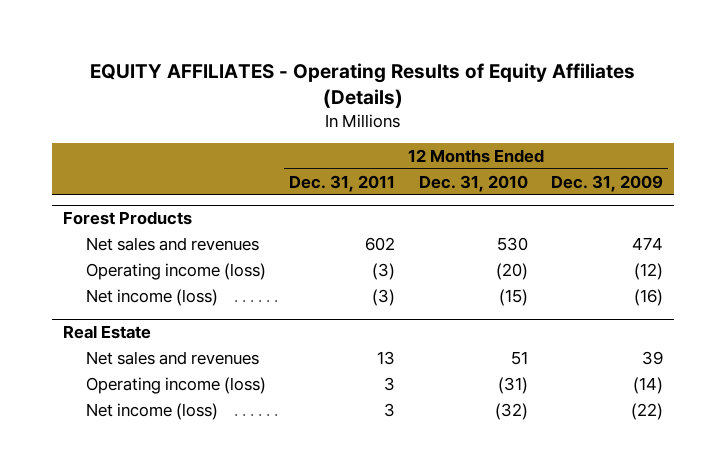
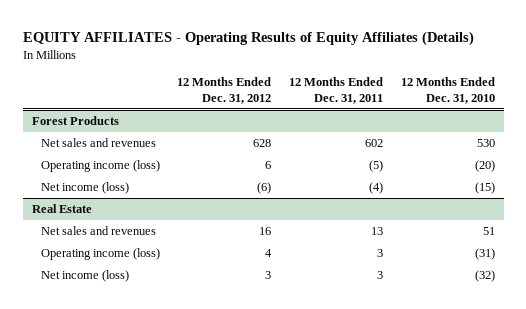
[550,174,663,192] Dec. 31, 2009 -> none
none -> [177,77,272,104] 12 Months Ended Dec. 31, 2012
[372,262,396,280] (3) -> [369,160,384,173] (5)
[372,288,396,306] (3) -> [369,182,384,195] (4)

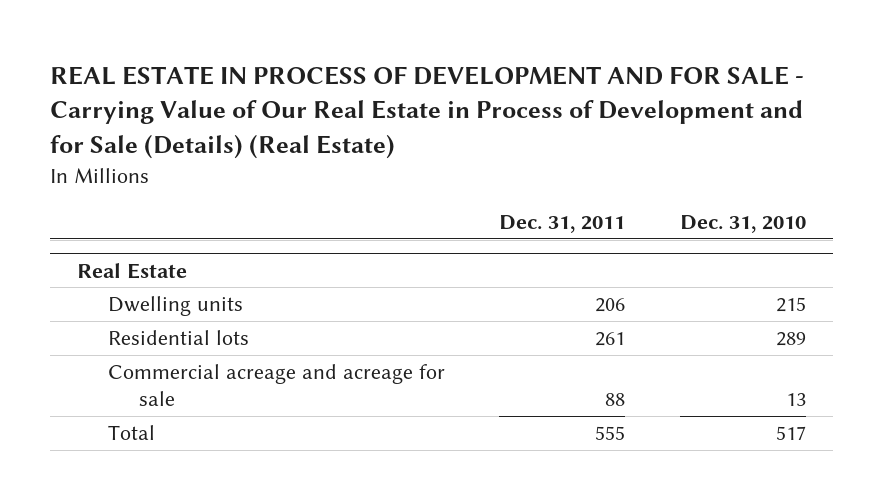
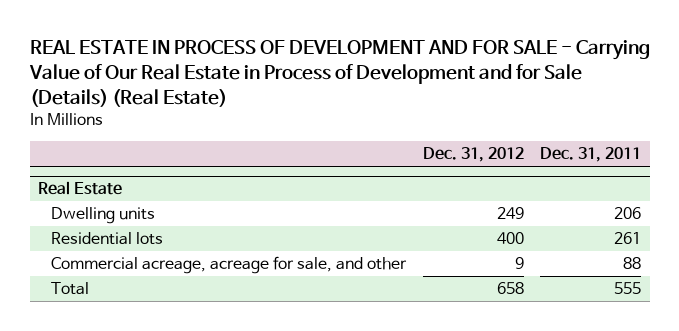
[679,215,806,234] Dec. 31, 2010 -> none
none -> [422,147,524,163] Dec. 31, 2012
[107,364,445,407] Commercial acreage and acreage for sale -> [51,256,408,275] Commercial acreage, acreage for sale, and other

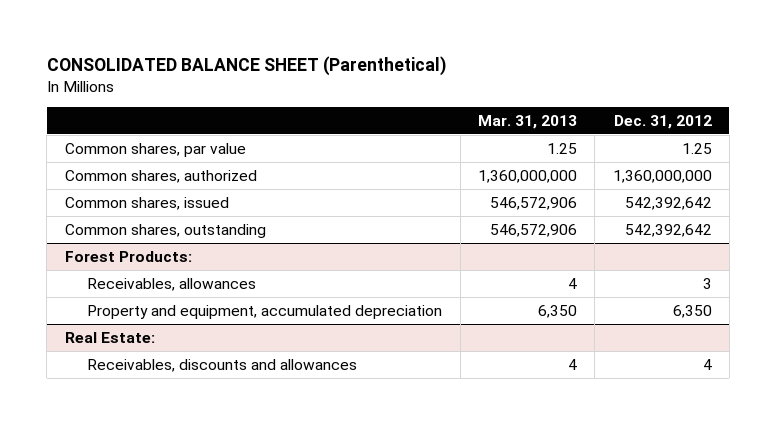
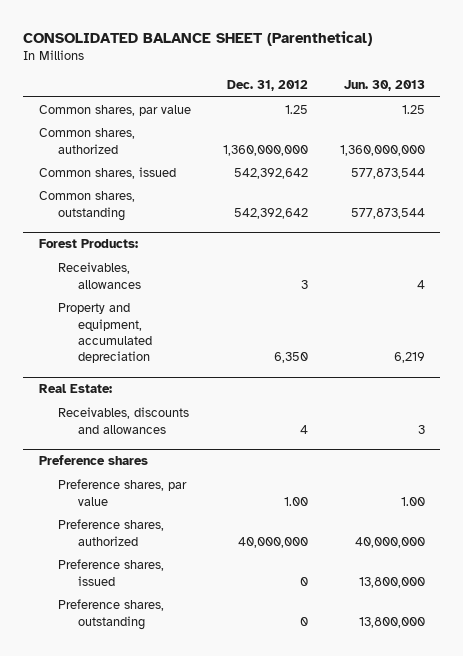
[477,114,577,129] Mar. 31, 2013 -> none
none -> [343,80,425,92] Jun. 30, 2013
none -> [38,455,148,466] Preference shares
none -> [58,479,188,506] Preference shares, par value
none -> [58,519,165,546] Preference shares, authorized
none -> [58,559,165,586] Preference shares, issued
none -> [58,599,165,630] Preference shares, outstanding

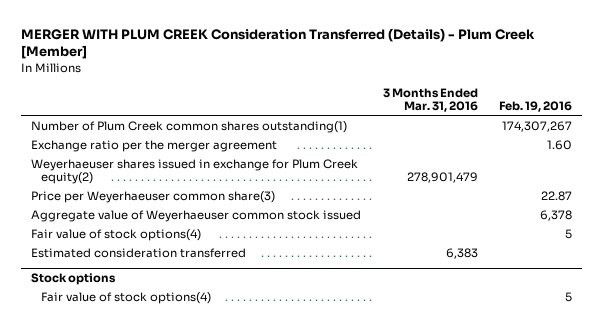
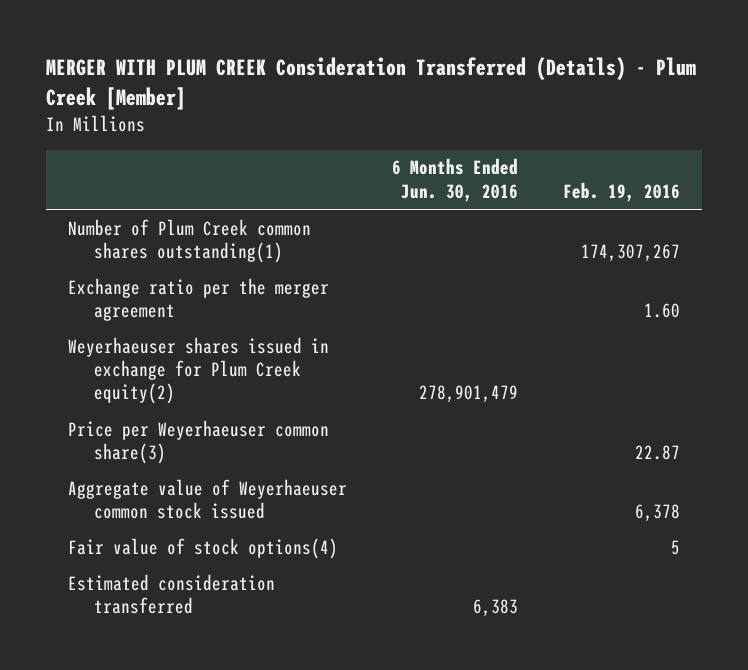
[382,87,478,113] 3 Months Ended Mar. 31, 2016 -> none
none -> [392,158,519,202] 6 Months Ended Jun. 30, 2016
[31,273,117,286] Stock options -> none
[41,291,212,304] Fair value of stock options(4) -> none

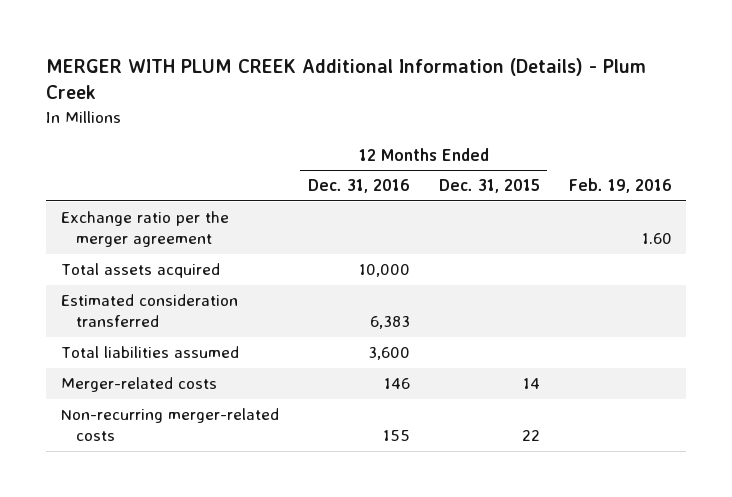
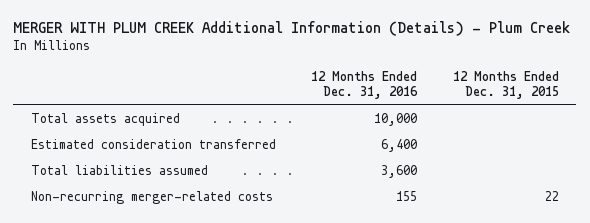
[568,178,672,194] Feb. 19, 2016 -> none
[60,211,229,248] Exchange ratio per the merger agreement -> none
[369,316,410,330] 6,383 -> [381,139,418,153] 6,400
[60,377,217,393] Merger-related costs -> none

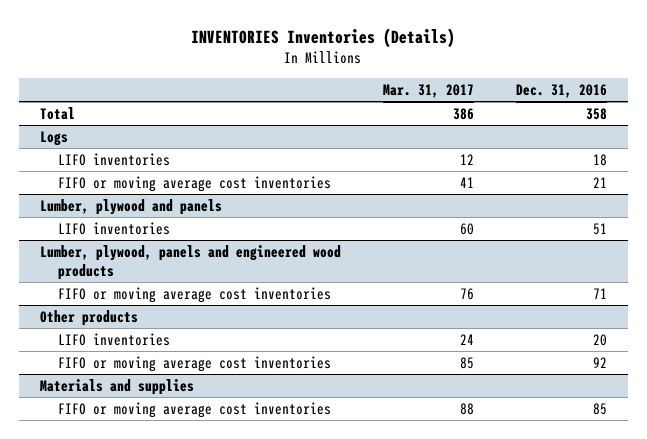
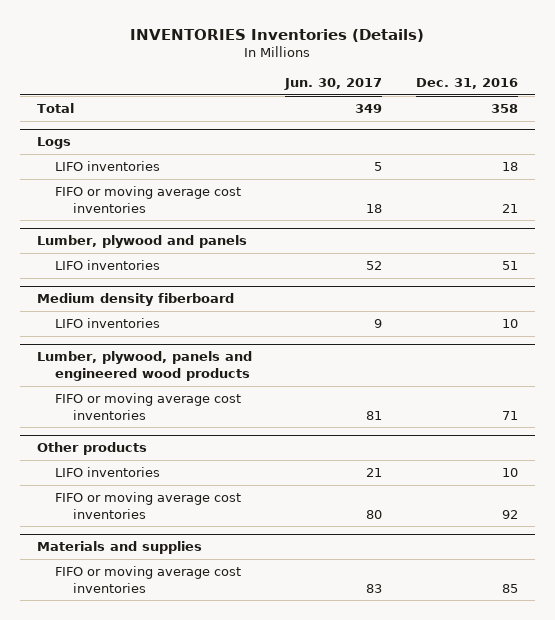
[382,84,474,99] Mar. 31, 2017 -> none
none -> [284,77,383,90] Jun. 30, 2017
none -> [36,293,234,307] Medium density fiberboard
none -> [54,318,160,329] LIFO inventories
[592,333,607,346] 20 -> [502,468,519,478] 10

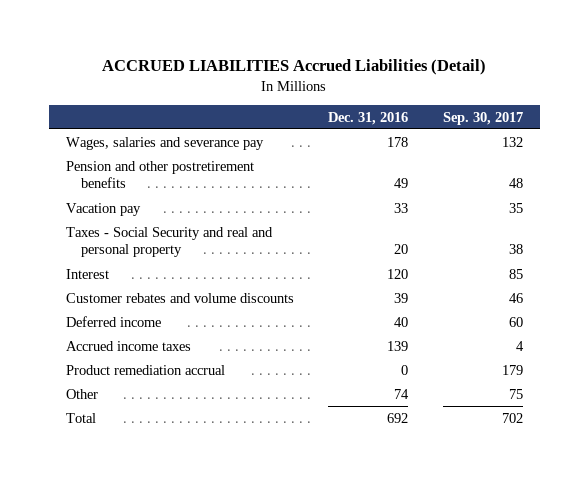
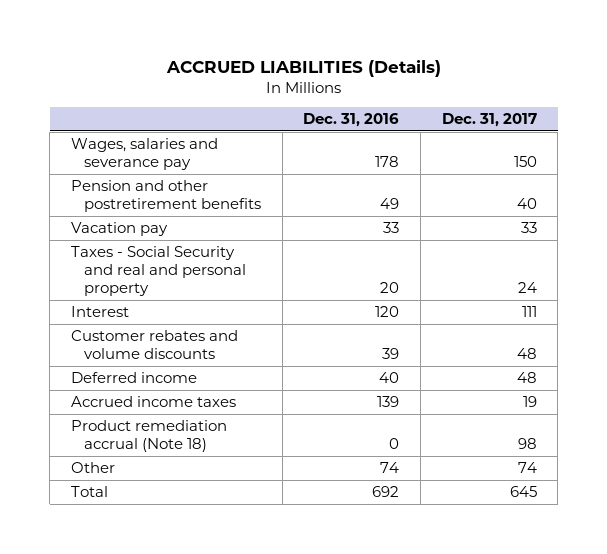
[102,59,487,76] ACCRUED LIABILITIES Accrued Liabilities (Detail) -> [165,59,441,77] ACCRUED LIABILITIES (Details)
[442,111,523,125] Sep. 30, 2017 -> none
none -> [441,113,537,128] Dec. 31, 2017
[65,364,225,375] Product remediation accrual -> [70,419,227,453] Product remediation accrual (Note 18)

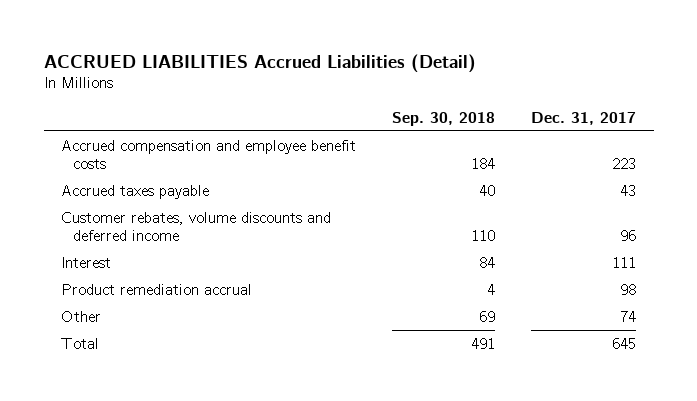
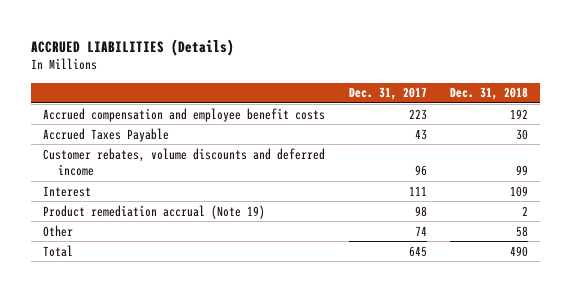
[43,53,476,73] ACCRUED LIABILITIES Accrued Liabilities (Detail) -> [31,38,235,56] ACCRUED LIABILITIES (Details)
[392,111,496,126] Sep. 30, 2018 -> none
none -> [450,87,529,101] Dec. 31, 2018
[61,184,210,199] Accrued taxes payable -> [42,127,169,142] Accrued Taxes Payable
[61,283,253,295] Product remediation accrual -> [42,204,265,219] Product remediation accrual (Note 19)

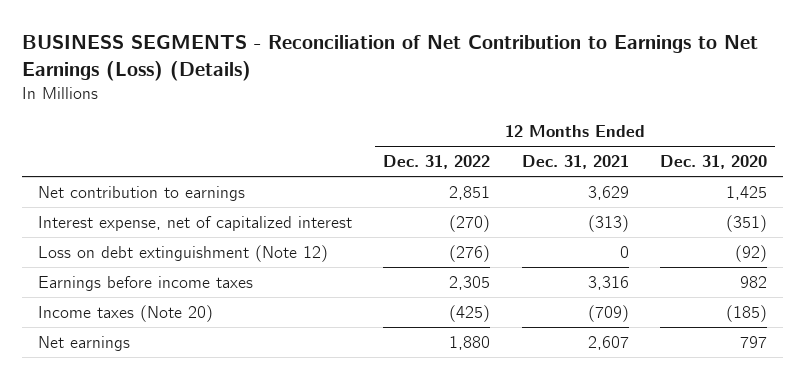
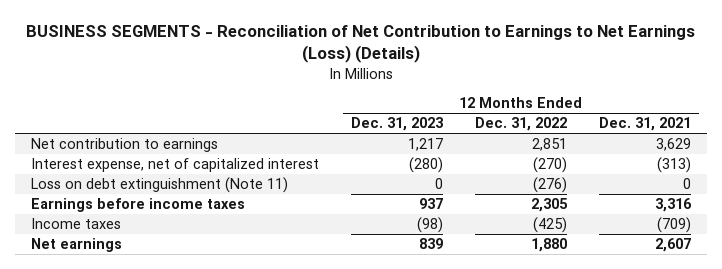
[660,155,768,170] Dec. 31, 2020 -> none
none -> [350,117,443,132] Dec. 31, 2023
[37,244,328,262] Loss on debt extinguishment (Note 12) -> [30,177,288,194] Loss on debt extinguishment (Note 11)
[37,304,213,322] Income taxes (Note 20) -> [30,218,121,230] Income taxes

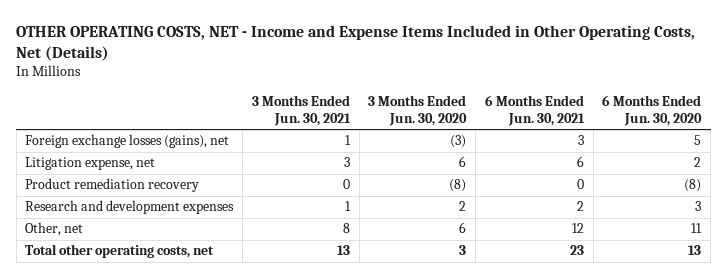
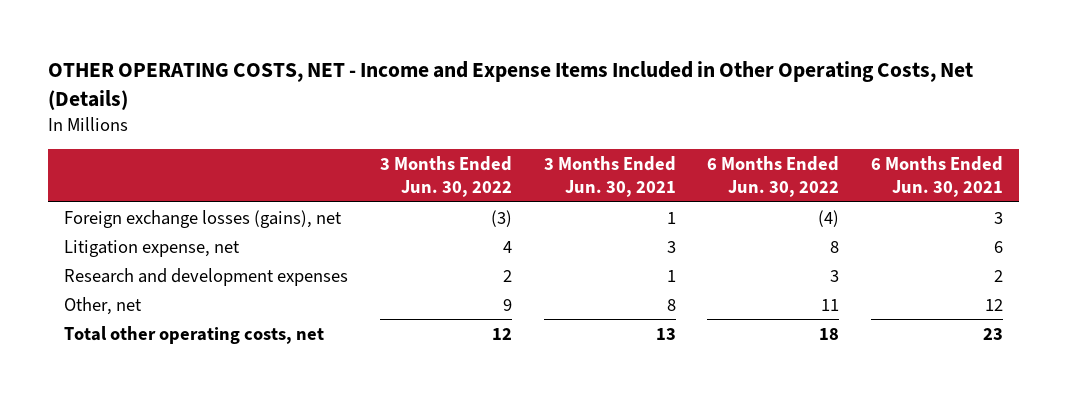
[368,94,468,127] 3 Months Ended Jun. 30, 2020 -> none
[602,94,703,127] 6 Months Ended Jun. 30, 2020 -> none
none -> [379,156,512,198] 3 Months Ended Jun. 30, 2022
none -> [707,156,840,198] 6 Months Ended Jun. 30, 2022
[25,178,200,193] Product remediation recovery -> none

